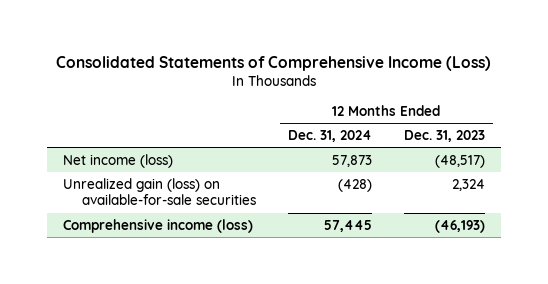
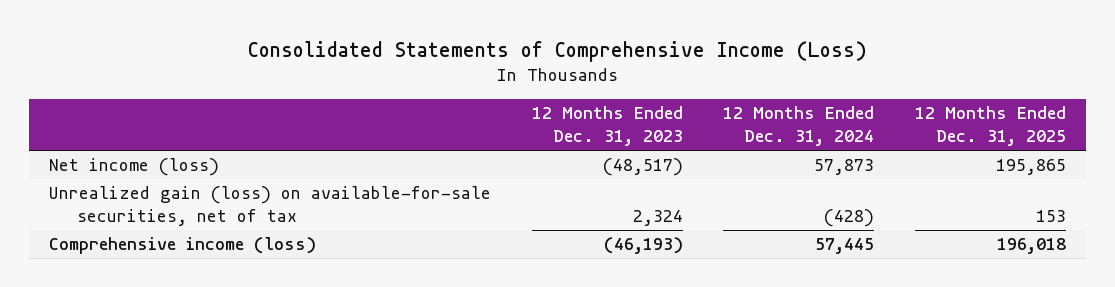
none -> [915,105,1067,147] 12 Months Ended Dec. 31, 2025
[62,177,256,206] Unrealized gain (loss) on available-for-sale securities -> [49,186,492,227] Unrealized gain (loss) on available-for-sale securities, net of tax

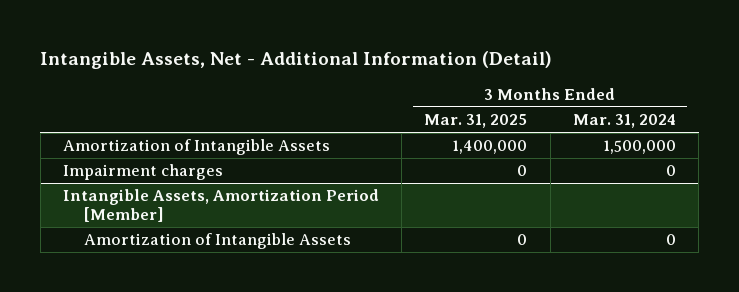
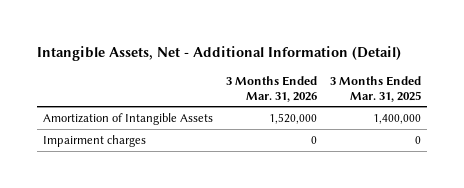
[572,114,676,129] Mar. 31, 2024 -> none
none -> [226,75,318,102] 3 Months Ended Mar. 31, 2026
[62,189,379,223] Intangible Assets, Amortization Period [Member] -> none
[83,233,351,250] Amortization of Intangible Assets -> none

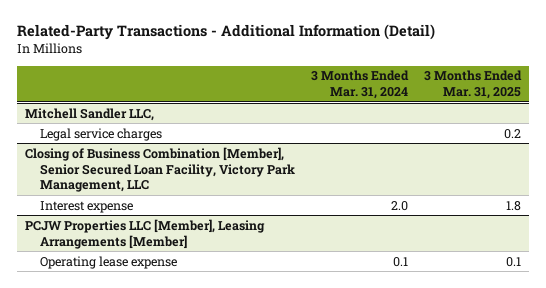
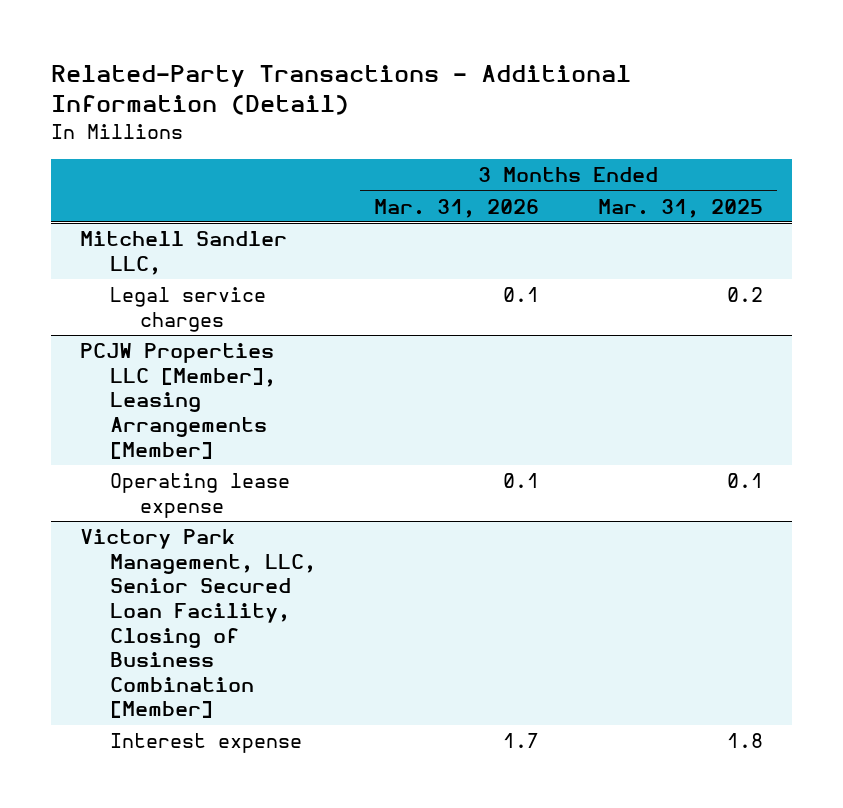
[311,70,410,100] 3 Months Ended Mar. 31, 2024 -> none
none -> [374,198,540,218] Mar. 31, 2026
[24,146,296,193] Closing of Business Combination [Member], Senior Secured Loan Facility, Victory Park Management, LLC -> none
[40,200,134,213] Interest expense -> none
none -> [80,529,317,719] Victory Park Management, LLC, Senior Secured Loan Facility, Closing of Business Combination [Member]
none -> [110,733,303,754] Interest expense

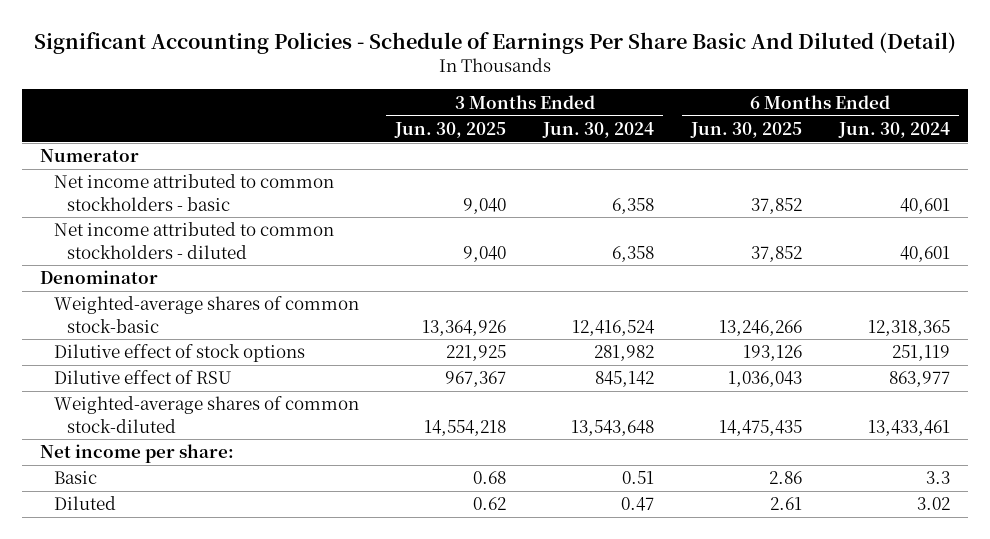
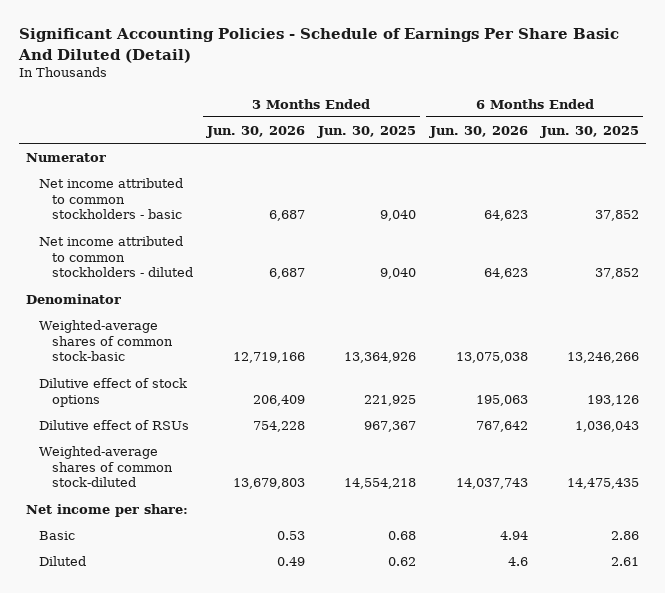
[542,121,655,138] Jun. 30, 2024 -> none
[837,121,950,138] Jun. 30, 2024 -> none
none -> [205,125,305,138] Jun. 30, 2026
none -> [428,125,528,138] Jun. 30, 2026
[53,370,232,385] Dilutive effect of RSU -> [38,419,189,430] Dilutive effect of RSUs

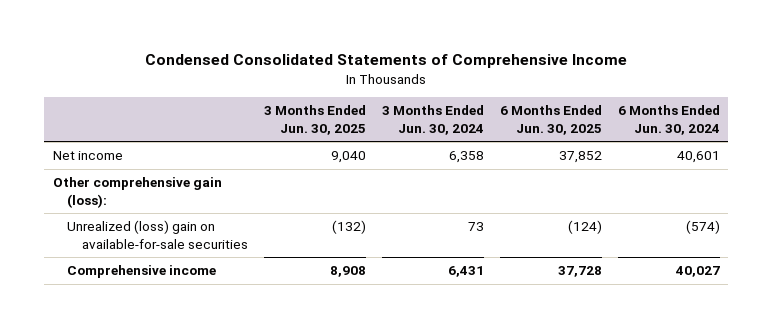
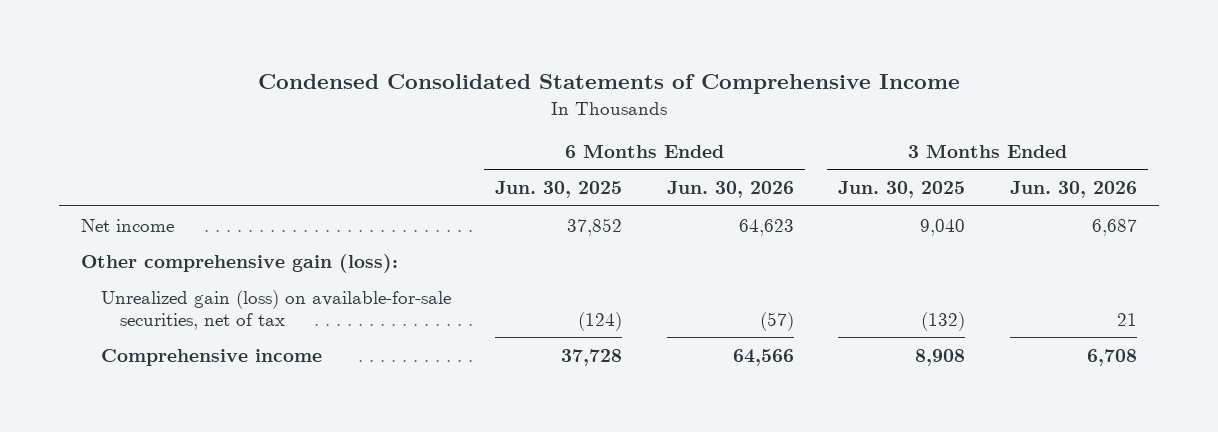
[381,105,484,135] 3 Months Ended Jun. 30, 2024 -> none
[617,105,720,135] 6 Months Ended Jun. 30, 2024 -> none
none -> [666,181,794,199] Jun. 30, 2026
none -> [1010,181,1138,199] Jun. 30, 2026
[67,220,248,249] Unrealized (loss) gain on available-for-sale securities -> [100,289,451,330] Unrealized gain (loss) on available-for-sale securities, net of tax

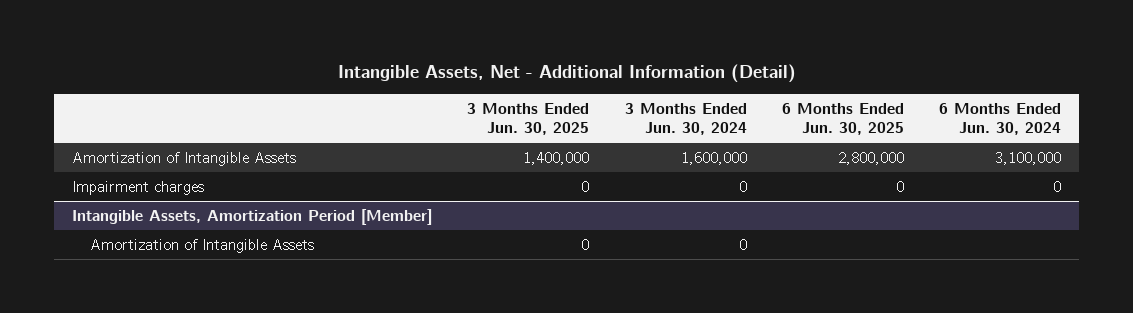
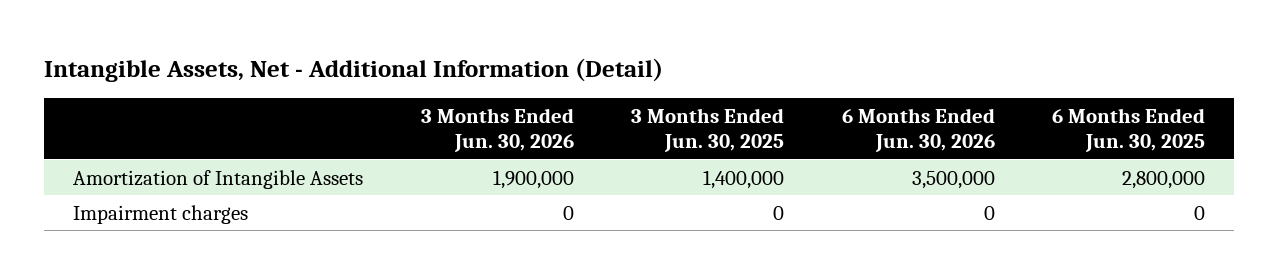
[624,102,747,136] 3 Months Ended Jun. 30, 2024 -> none
[939,102,1062,136] 6 Months Ended Jun. 30, 2024 -> none
none -> [420,107,574,153] 3 Months Ended Jun. 30, 2026
none -> [841,107,995,153] 6 Months Ended Jun. 30, 2026
[71,208,432,225] Intangible Assets, Amortization Period [Member] -> none
[89,238,314,253] Amortization of Intangible Assets -> none

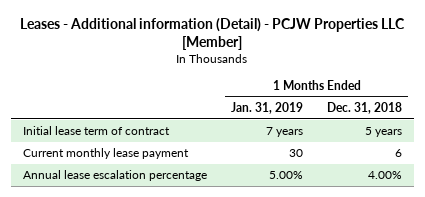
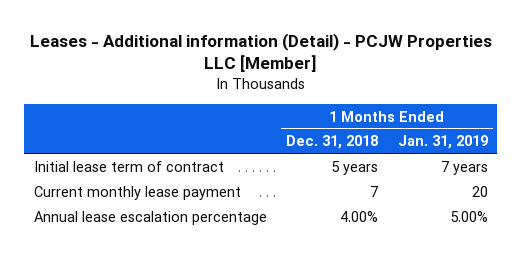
[288,149,303,158] 30 -> [471,185,488,197] 20
[395,149,403,158] 6 -> [370,185,379,197] 7

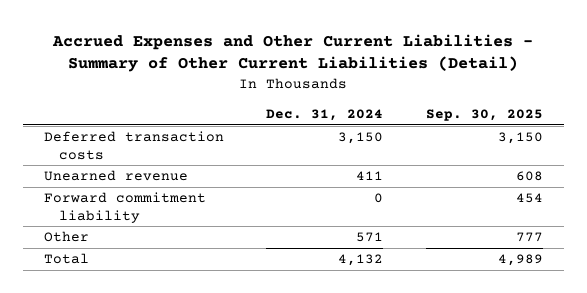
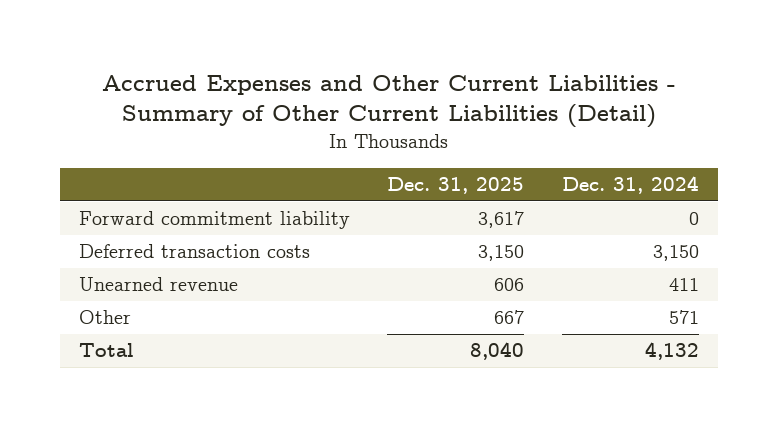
[425,108,543,121] Sep. 30, 2025 -> none
none -> [387,176,525,194] Dec. 31, 2025
[44,192,207,223] Forward commitment liability -> [78,211,350,230] Forward commitment liability

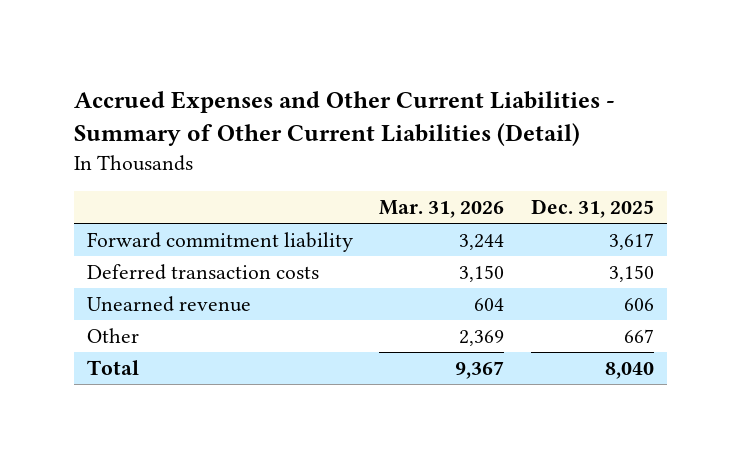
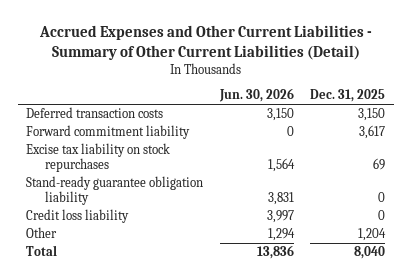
[379,200,505,219] Mar. 31, 2026 -> none
none -> [218,88,294,103] Jun. 30, 2026
[87,296,252,313] Unearned revenue -> none
[87,232,354,253] Forward commitment liability -> [26,125,191,140] Forward commitment liability
none -> [26,143,171,172] Excise tax liability on stock repurchases
none -> [26,176,204,205] Stand-ready guarantee obligation liability
none -> [26,209,130,224] Credit loss liability
[623,329,654,344] 667 -> [358,228,387,242] 1,204

